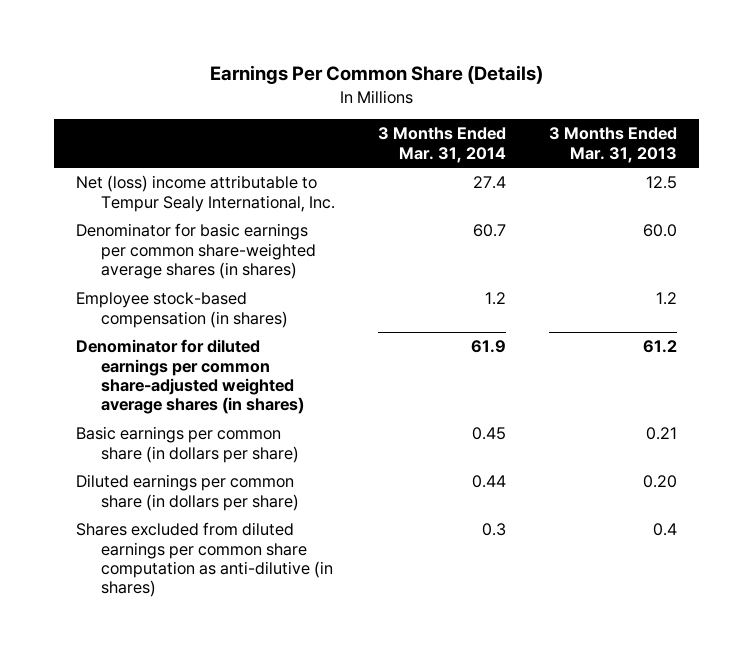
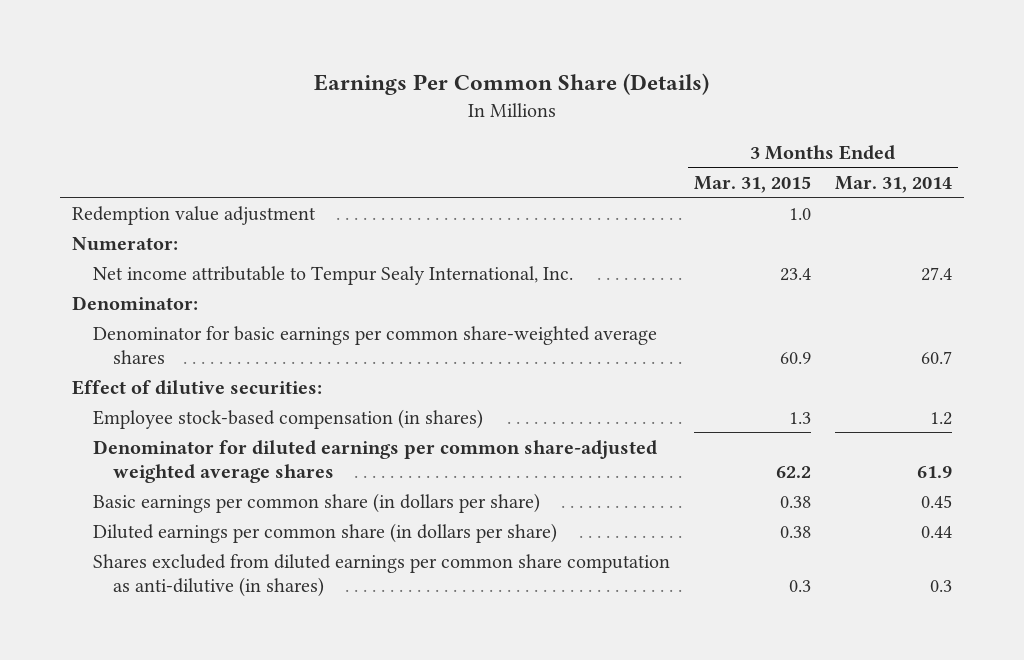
[549,127,678,163] 3 Months Ended Mar. 31, 2013 -> none
none -> [693,175,811,193] Mar. 31, 2015
none -> [71,205,316,225] Redemption value adjustment
none -> [71,236,178,251] Numerator:
[75,175,336,212] Net (loss) income attributable to Tempur Sealy International, Inc. -> [92,265,573,285] Net income attributable to Tempur Sealy International, Inc.
none -> [71,295,198,310] Denominator:
[75,223,317,279] Denominator for basic earnings per common share-weighted average shares (in shares) -> [92,325,657,364] Denominator for basic earnings per common share-weighted average shares
none -> [71,379,322,395] Effect of dilutive securities:
[75,339,305,415] Denominator for diluted earnings per common share-adjusted weighted average shares (in shares) -> [92,439,657,483] Denominator for diluted earnings per common share-adjusted weighted average shares

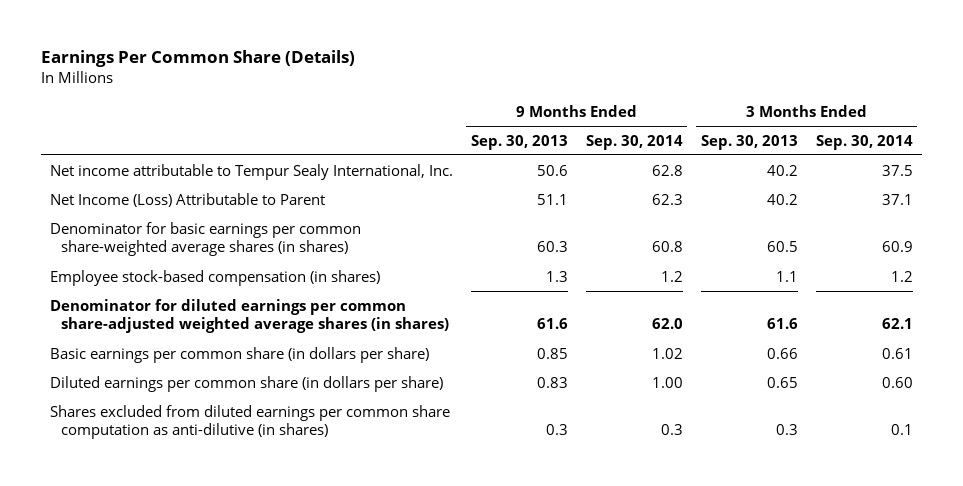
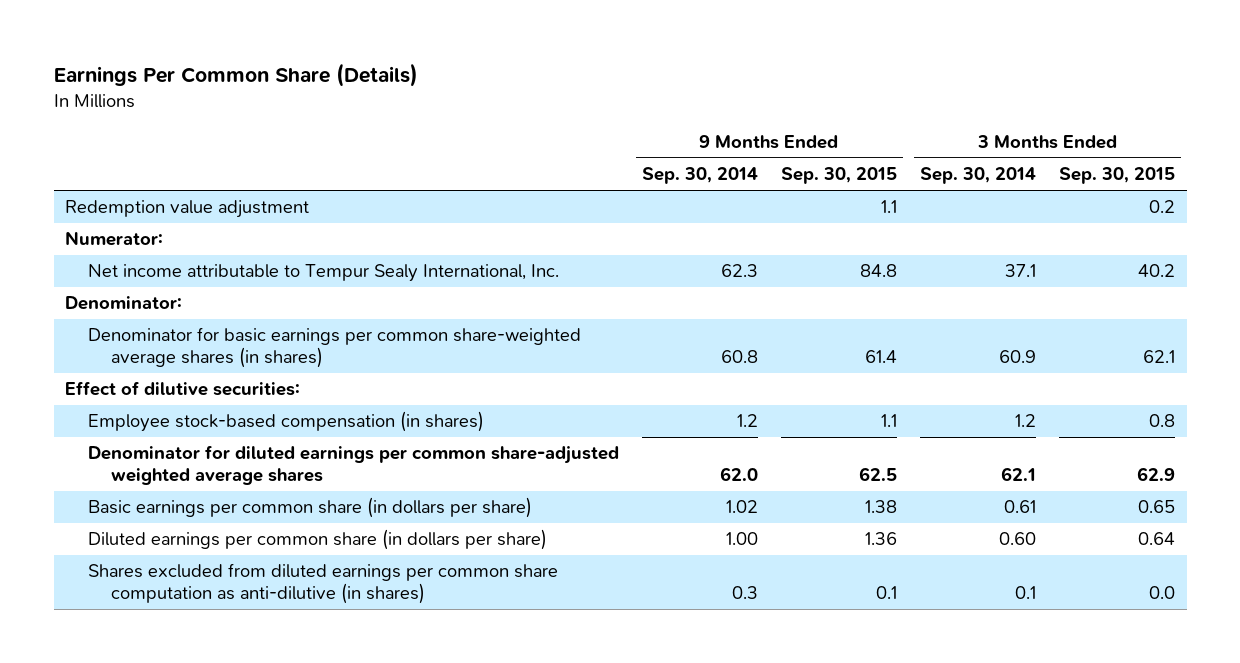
[470,134,568,150] Sep. 30, 2013 -> none
[700,134,798,150] Sep. 30, 2013 -> none
none -> [780,167,897,185] Sep. 30, 2015
none -> [1059,167,1176,185] Sep. 30, 2015
[49,192,325,207] Net Income (Loss) Attributable to Parent -> none
none -> [65,200,310,219] Redemption value adjustment
none -> [65,231,164,247] Numerator:
[651,164,683,176] 62.8 -> [720,264,758,278] 62.3
[881,164,913,176] 37.5 -> [1004,264,1036,278] 37.1
none -> [65,296,183,311] Denominator:
none -> [65,381,301,397] Effect of dilutive securities:
[49,298,449,334] Denominator for diluted earnings per common share-adjusted weighted average shares (in shares) -> [87,445,619,486] Denominator for diluted earnings per common share-adjusted weighted average shares

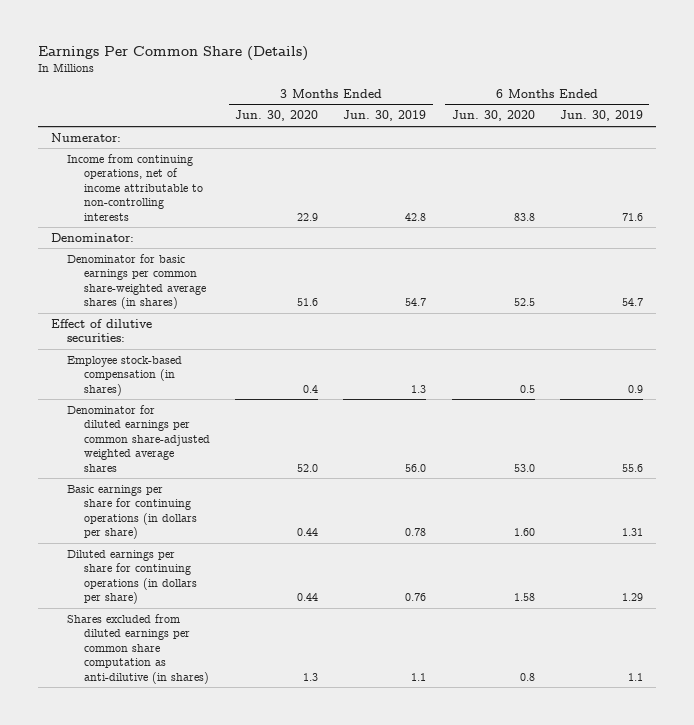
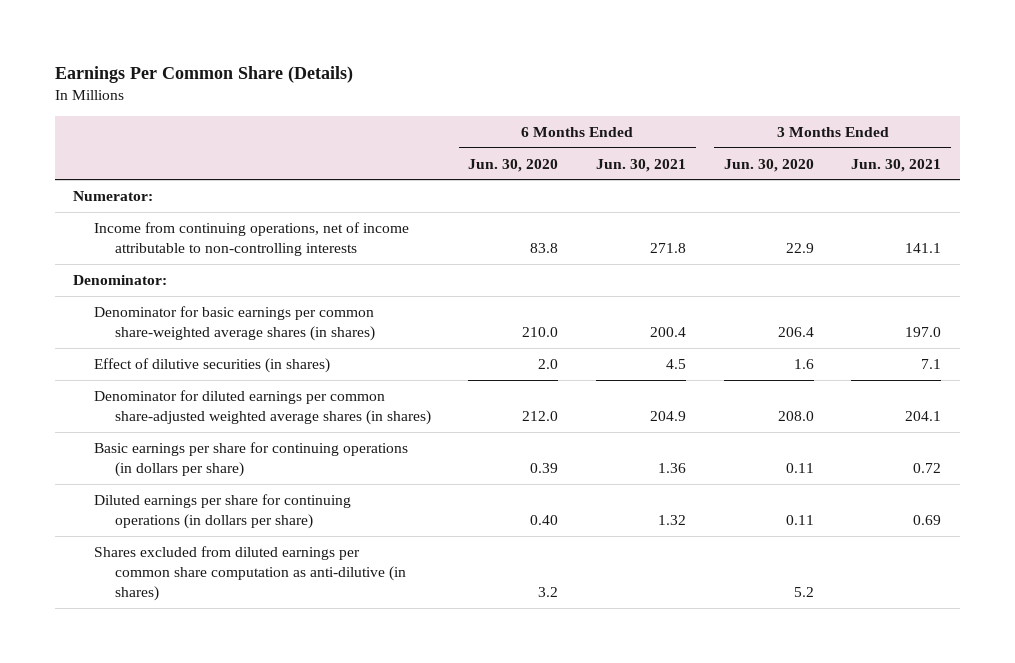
[343,110,427,122] Jun. 30, 2019 -> none
[559,110,643,122] Jun. 30, 2019 -> none
none -> [596,158,687,172] Jun. 30, 2021
none -> [851,158,942,172] Jun. 30, 2021
[50,318,152,343] Effect of dilutive securities: -> none
[297,298,319,307] 51.6 -> [777,327,814,338] 206.4
[513,298,535,307] 52.5 -> [522,327,559,338] 210.0
[67,355,183,396] Employee stock-based compensation (in shares) -> [94,358,331,374] Effect of dilutive securities (in shares)
[303,384,319,393] 0.4 -> [793,359,814,370] 1.6
[519,384,535,393] 0.5 -> [538,359,559,370] 2.0
[67,404,210,472] Denominator for diluted earnings per common share-adjusted weighted average shares -> [94,390,431,426] Denominator for diluted earnings per common share-adjusted weighted average shares (in shares)
[297,463,319,472] 52.0 -> [777,411,814,422] 208.0
[513,463,535,472] 53.0 -> [522,411,559,422] 212.0
[297,528,319,537] 0.44 -> [785,463,814,474] 0.11
[513,528,535,537] 1.60 -> [530,463,559,474] 0.39
[297,593,319,602] 0.44 -> [785,515,814,526] 0.11
[513,593,535,602] 1.58 -> [530,515,559,526] 0.40
[303,672,319,681] 1.3 -> [793,587,814,598] 5.2
[519,672,535,681] 0.8 -> [538,587,559,598] 3.2

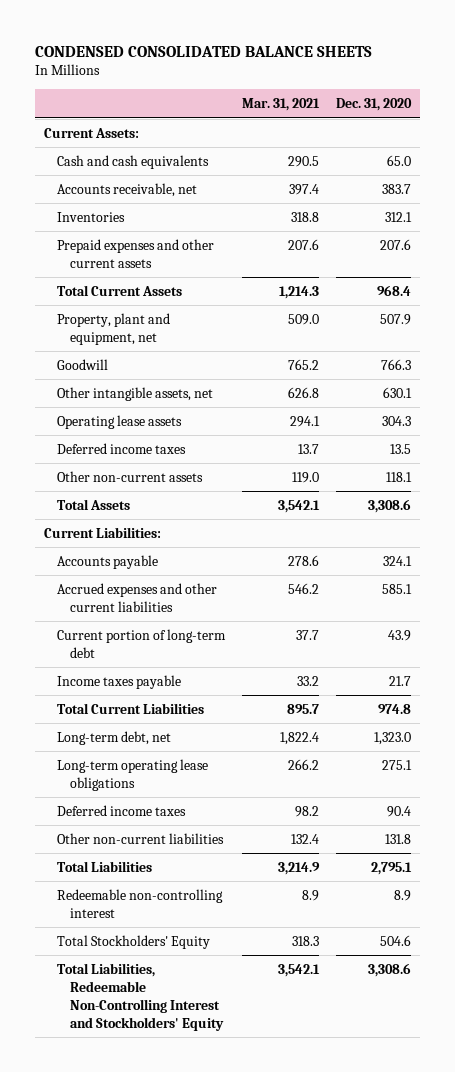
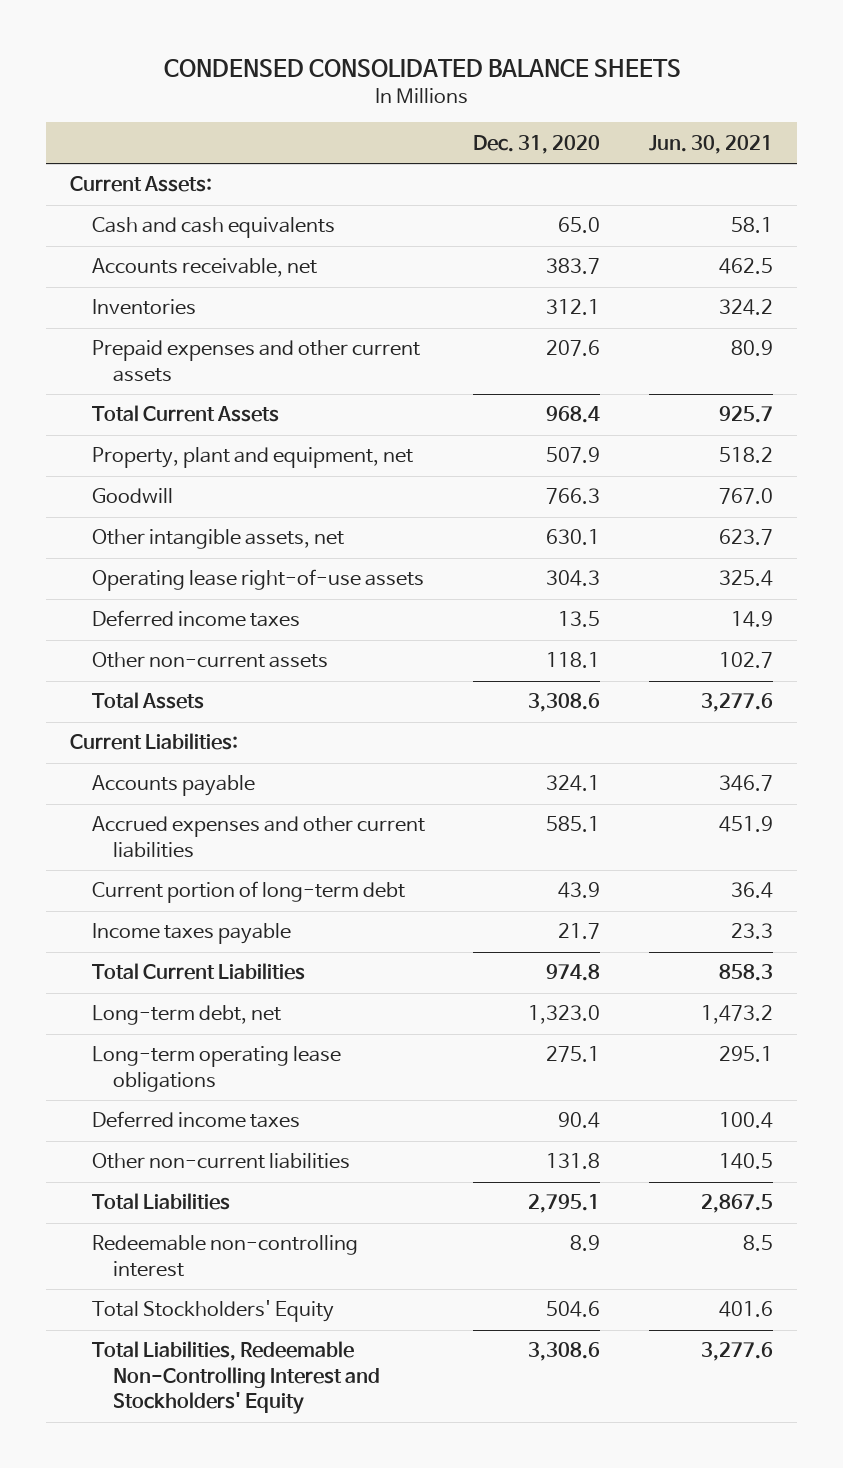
[242,98,321,112] Mar. 31, 2021 -> none
none -> [648,134,773,154] Jun. 30, 2021
[57,414,183,429] Operating lease assets -> [91,569,424,592] Operating lease right-of-use assets

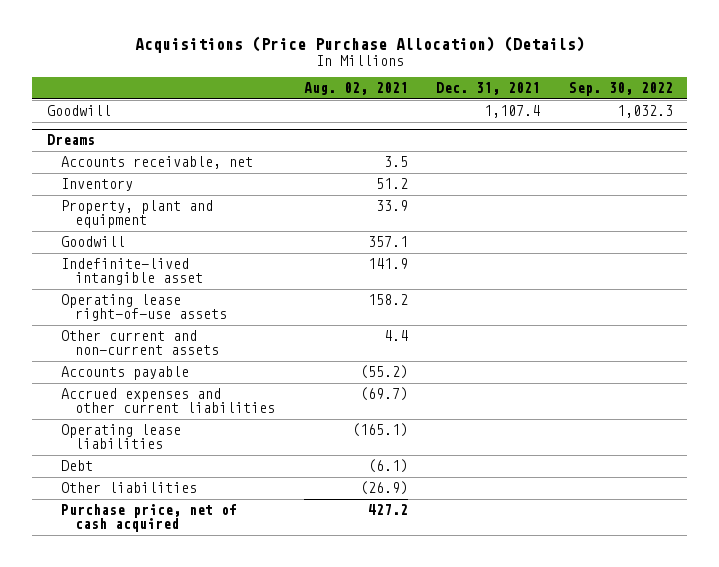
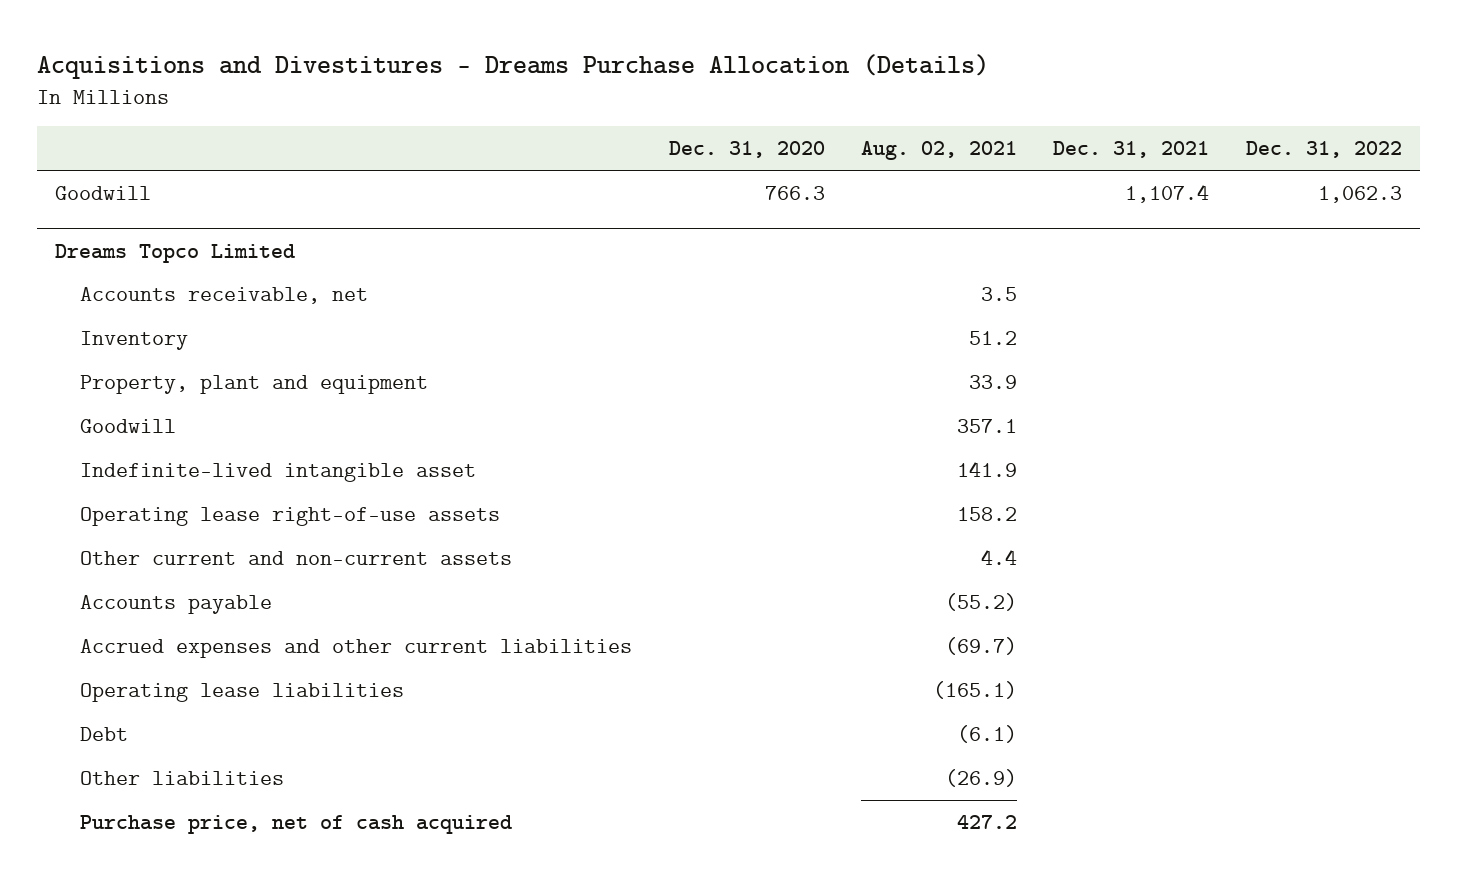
[134,36,585,54] Acquisitions (Price Purchase Allocation) (Details) -> [36,53,989,79] Acquisitions and Divestitures - Dreams Purchase Allocation (Details)
[568,82,673,97] Sep. 30, 2022 -> none
none -> [668,141,825,159] Dec. 31, 2020
none -> [1245,141,1402,159] Dec. 31, 2022
[46,134,95,146] Dreams -> [55,243,296,263] Dreams Topco Limited

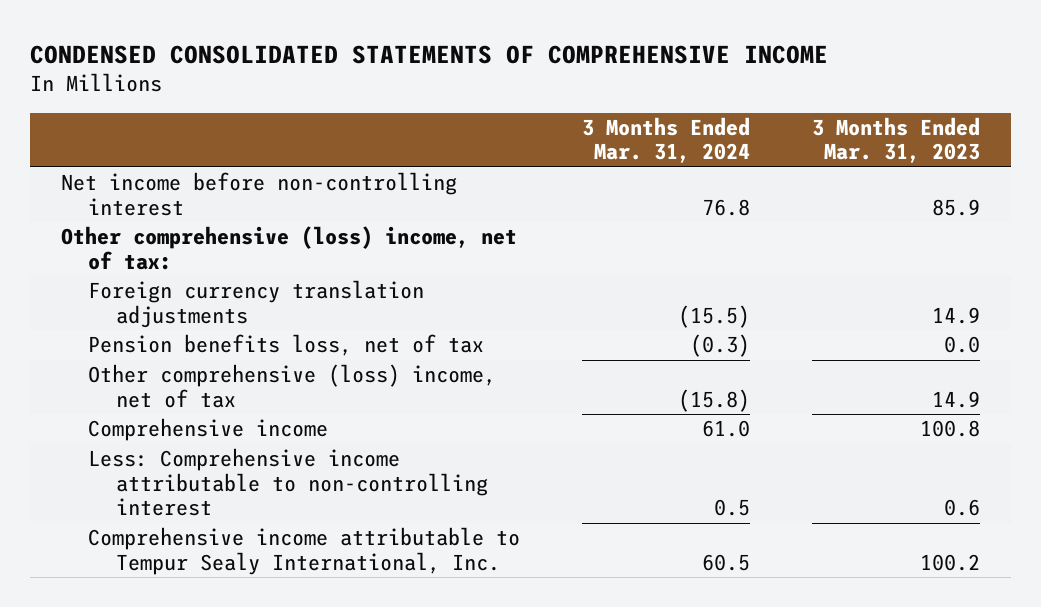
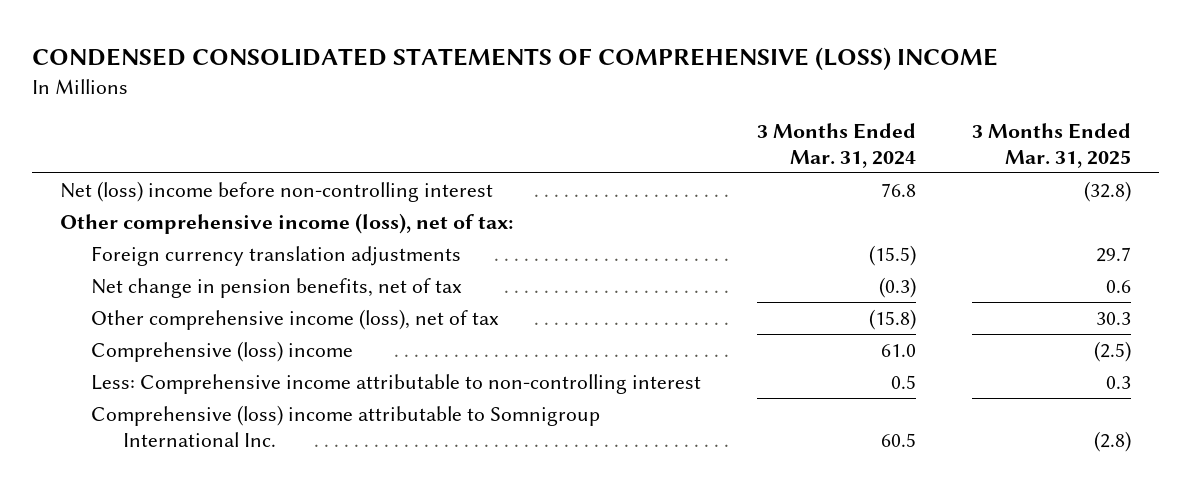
[29,44,828,64] CONDENSED CONSOLIDATED STATEMENTS OF COMPREHENSIVE INCOME -> [31,46,998,70] CONDENSED CONSOLIDATED STATEMENTS OF COMPREHENSIVE (LOSS) INCOME
[812,116,981,164] 3 Months Ended Mar. 31, 2023 -> none
none -> [972,122,1132,168] 3 Months Ended Mar. 31, 2025
[60,172,457,216] Net income before non-controlling interest -> [59,180,493,202] Net (loss) income before non-controlling interest
[60,226,517,270] Other comprehensive (loss) income, net of tax: -> [59,212,513,234] Other comprehensive income (loss), net of tax:
[88,334,485,357] Pension benefits loss, net of tax -> [91,277,463,298] Net change in pension benefits, net of tax
[88,364,497,408] Other comprehensive (loss) income, net of tax -> [91,308,500,330] Other comprehensive income (loss), net of tax
[88,418,329,442] Comprehensive income -> [91,340,354,362] Comprehensive (loss) income
[88,527,521,575] Comprehensive income attributable to Tempur Sealy International, Inc. -> [91,404,601,448] Comprehensive (loss) income attributable to Somnigroup International Inc.

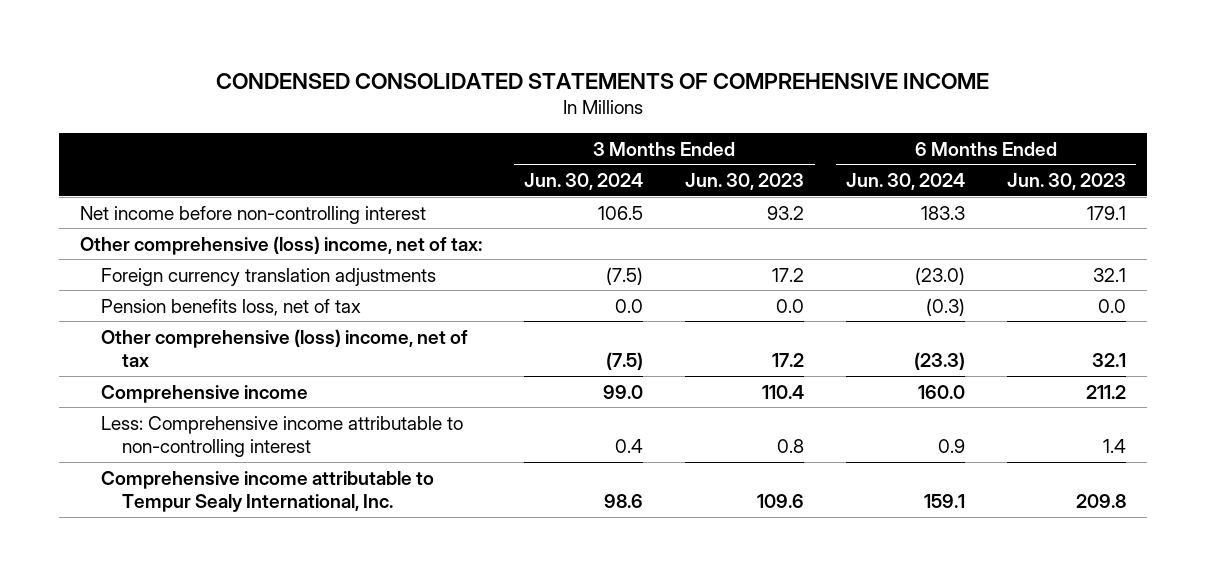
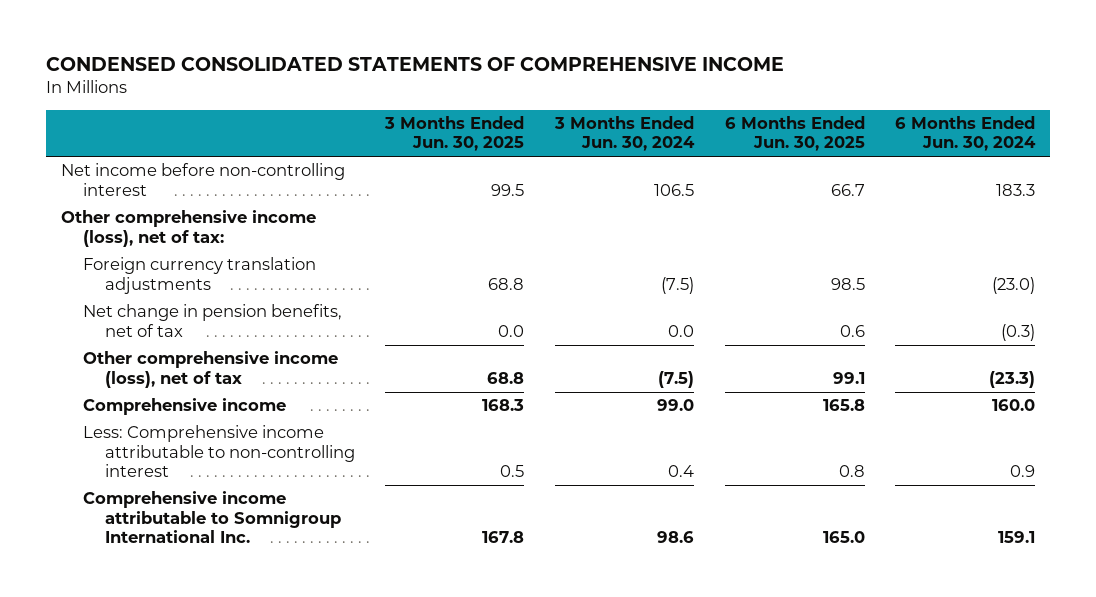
[685,172,805,190] Jun. 30, 2023 -> none
[1006,172,1126,190] Jun. 30, 2023 -> none
none -> [384,116,525,152] 3 Months Ended Jun. 30, 2025
none -> [724,116,865,152] 6 Months Ended Jun. 30, 2025
[80,235,483,255] Other comprehensive (loss) income, net of tax: -> [60,210,316,247] Other comprehensive income (loss), net of tax:
[101,298,362,316] Pension benefits loss, net of tax -> [82,304,342,337] Net change in pension benefits, net of tax
[101,328,469,368] Other comprehensive (loss) income, net of tax -> [82,351,338,388] Other comprehensive income (loss), net of tax
[101,470,435,513] Comprehensive income attributable to Tempur Sealy International, Inc. -> [82,491,341,543] Comprehensive income attributable to Somnigroup International Inc.

